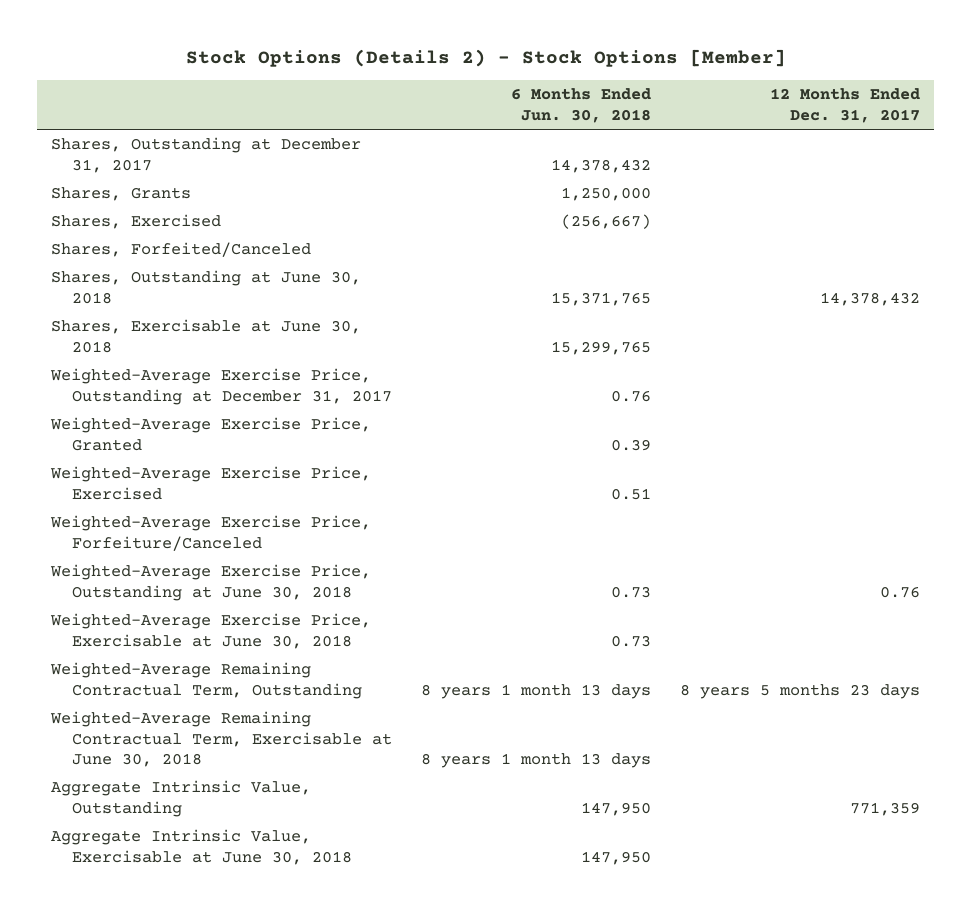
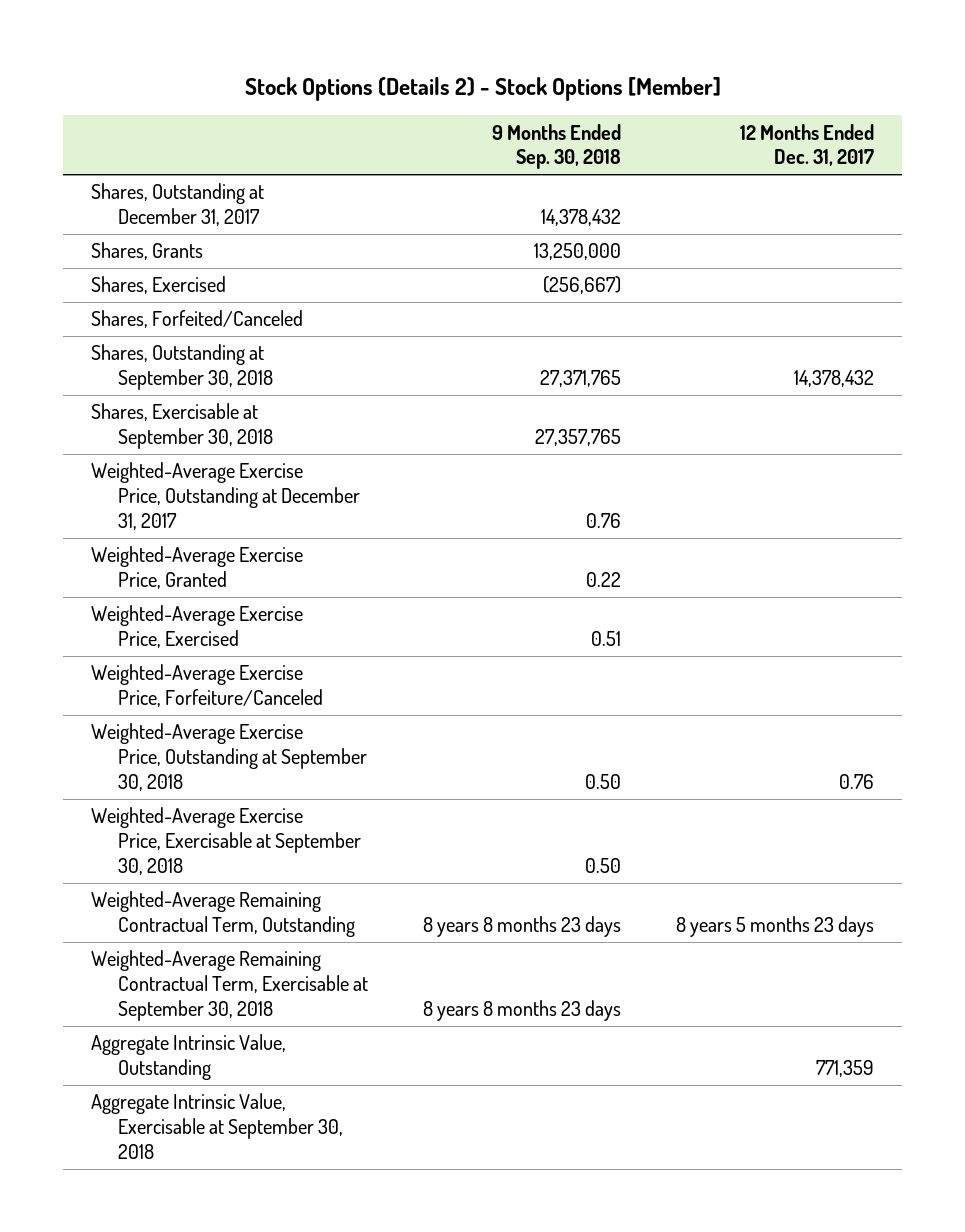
[510,88,651,123] 6 Months Ended Jun. 30, 2018 -> none
none -> [492,123,622,170] 9 Months Ended Sep. 30, 2018
[51,270,362,304] Shares, Outstanding at June 30, 2018 -> [91,344,274,391] Shares, Outstanding at September 30, 2018
[51,319,362,353] Shares, Exercisable at June 30, 2018 -> [91,403,274,450] Shares, Exercisable at September 30, 2018
[50,564,372,601] Weighted-Average Exercise Price, Outstanding at June 30, 2018 -> [91,723,368,792] Weighted-Average Exercise Price, Outstanding at September 30, 2018
[50,613,372,649] Weighted-Average Exercise Price, Exercisable at June 30, 2018 -> [91,807,362,876] Weighted-Average Exercise Price, Exercisable at September 30, 2018
[50,711,392,768] Weighted-Average Remaining Contractual Term, Exercisable at June 30, 2018 -> [91,950,369,1022] Weighted-Average Remaining Contractual Term, Exercisable at September 30, 2018
[51,829,352,865] Aggregate Intrinsic Value, Exercisable at June 30, 2018 -> [91,1093,344,1160] Aggregate Intrinsic Value, Exercisable at September 30, 2018

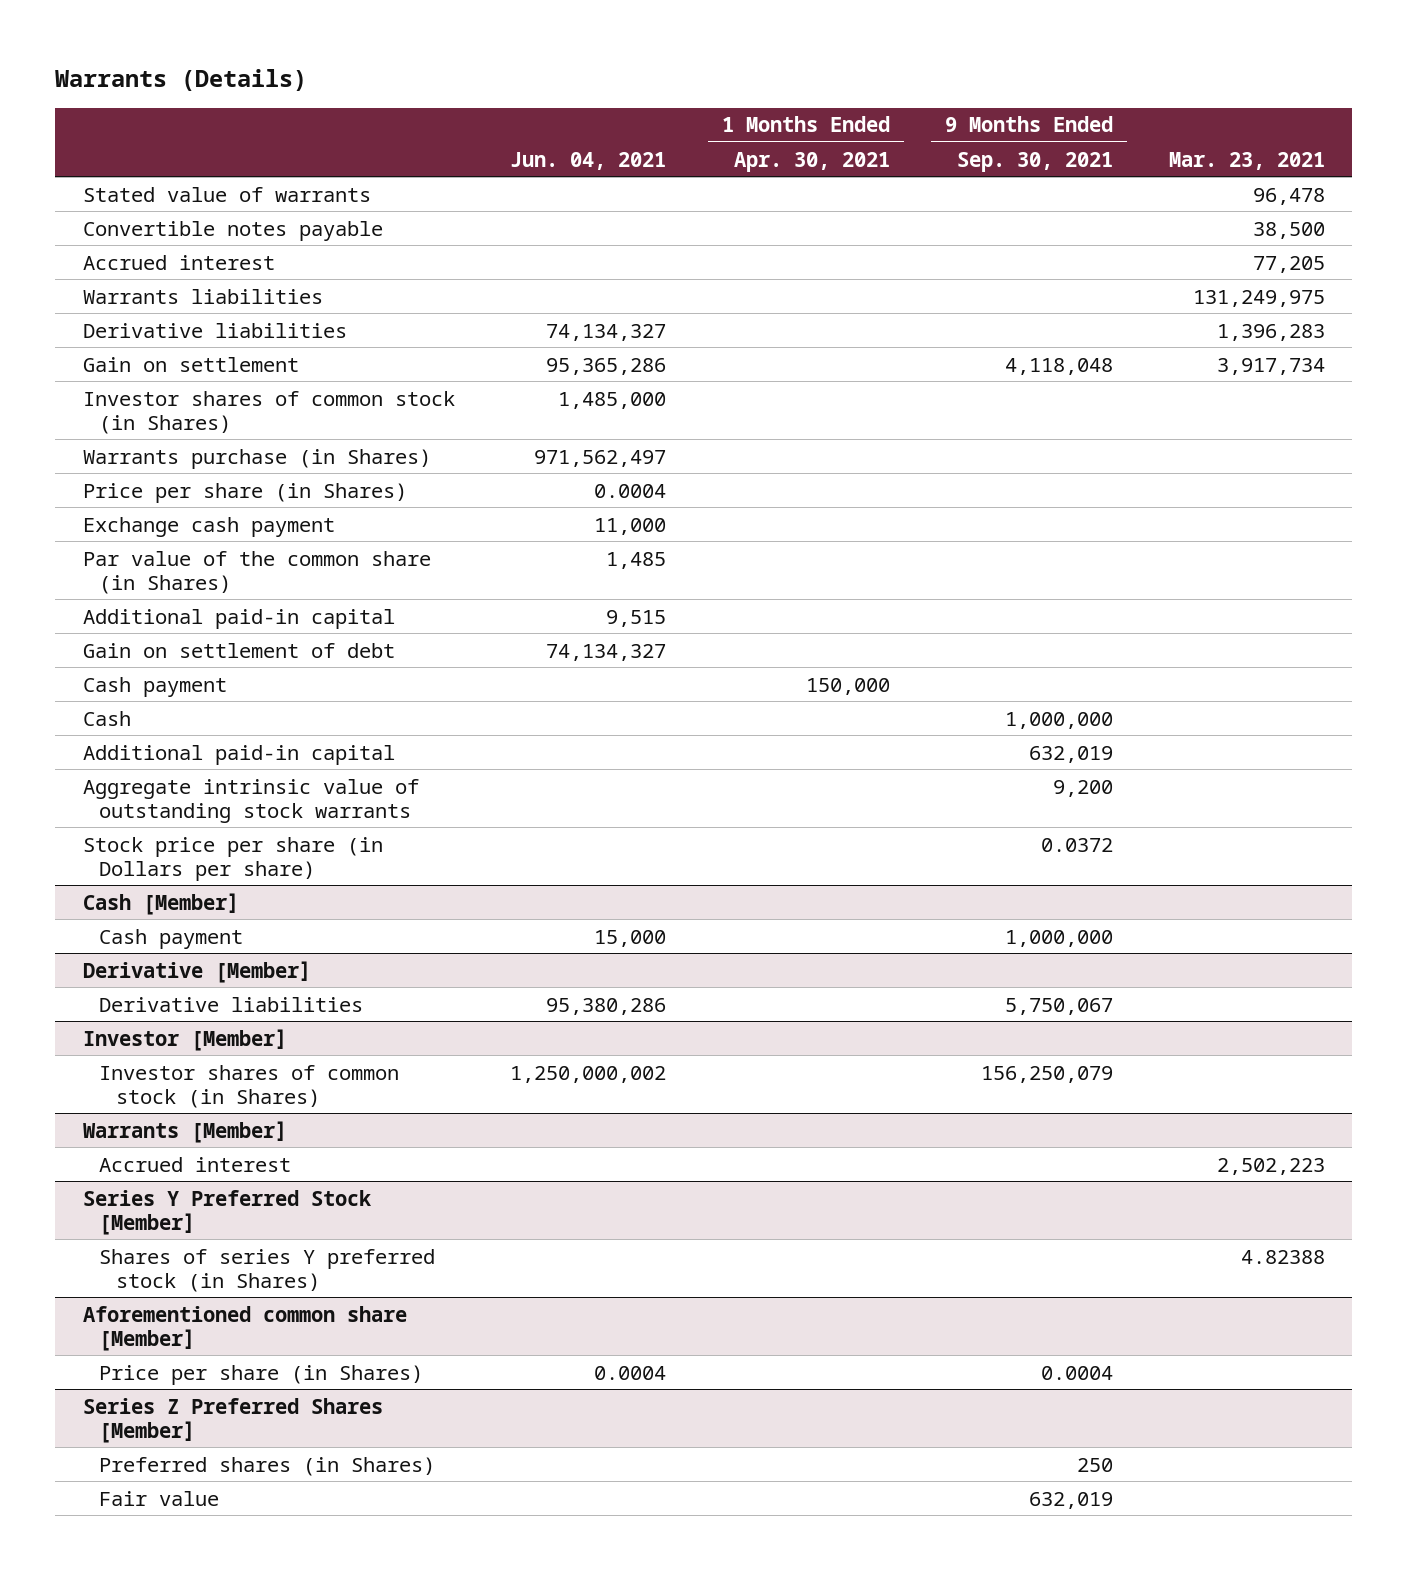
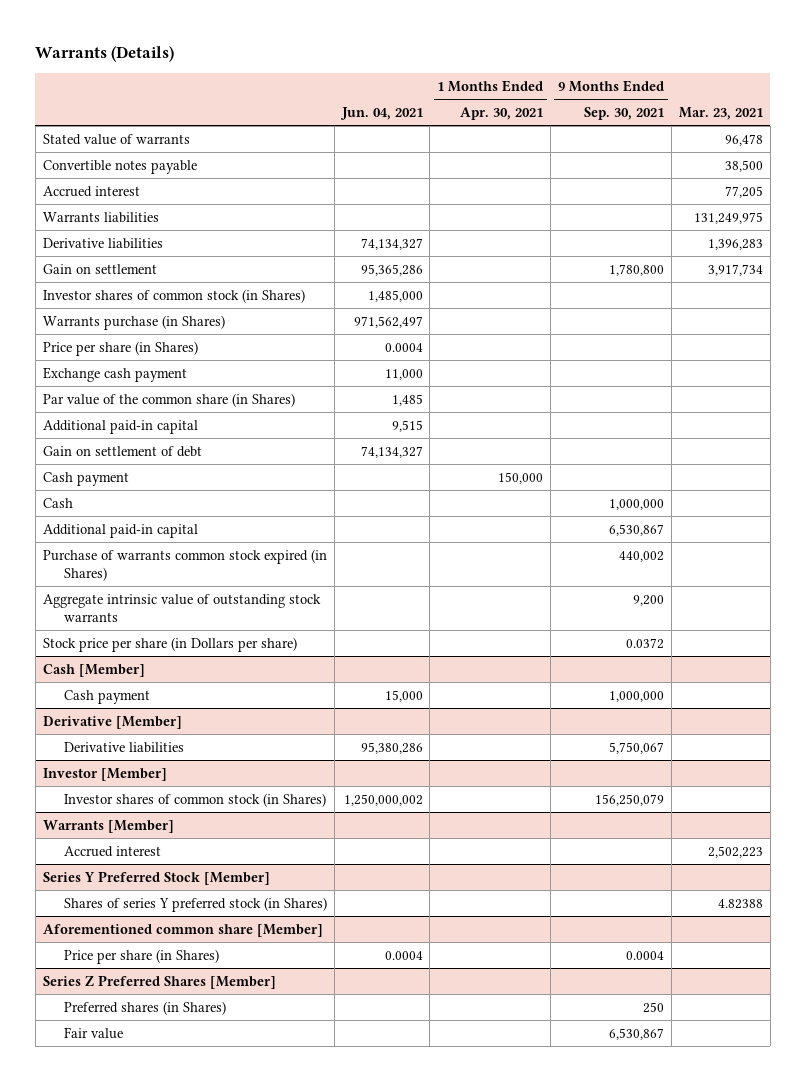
[1005,357,1114,375] 4,118,048 -> [609,263,665,276] 1,780,800
[1029,745,1114,763] 632,019 -> [609,523,665,536] 6,530,867
none -> [42,548,327,581] Purchase of warrants common stock expired (in Shares)
[1029,1491,1114,1509] 632,019 -> [609,1027,665,1040] 6,530,867

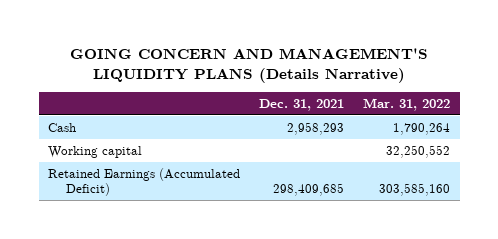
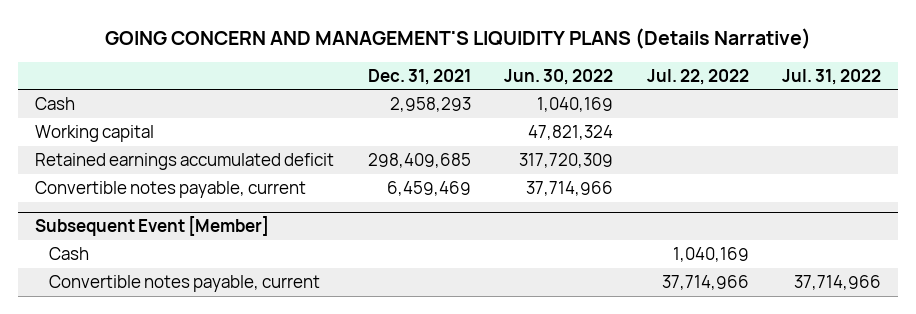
[363,98,451,112] Mar. 31, 2022 -> none
none -> [504,68,614,85] Jun. 30, 2022
none -> [646,68,749,85] Jul. 22, 2022
none -> [782,68,882,85] Jul. 31, 2022
[48,167,241,197] Retained Earnings (Accumulated Deficit) -> [35,153,335,171] Retained earnings accumulated deficit
none -> [35,181,307,199] Convertible notes payable, current
none -> [35,216,270,237] Subsequent Event [Member]
none -> [48,247,89,261] Cash
none -> [48,275,320,293] Convertible notes payable, current

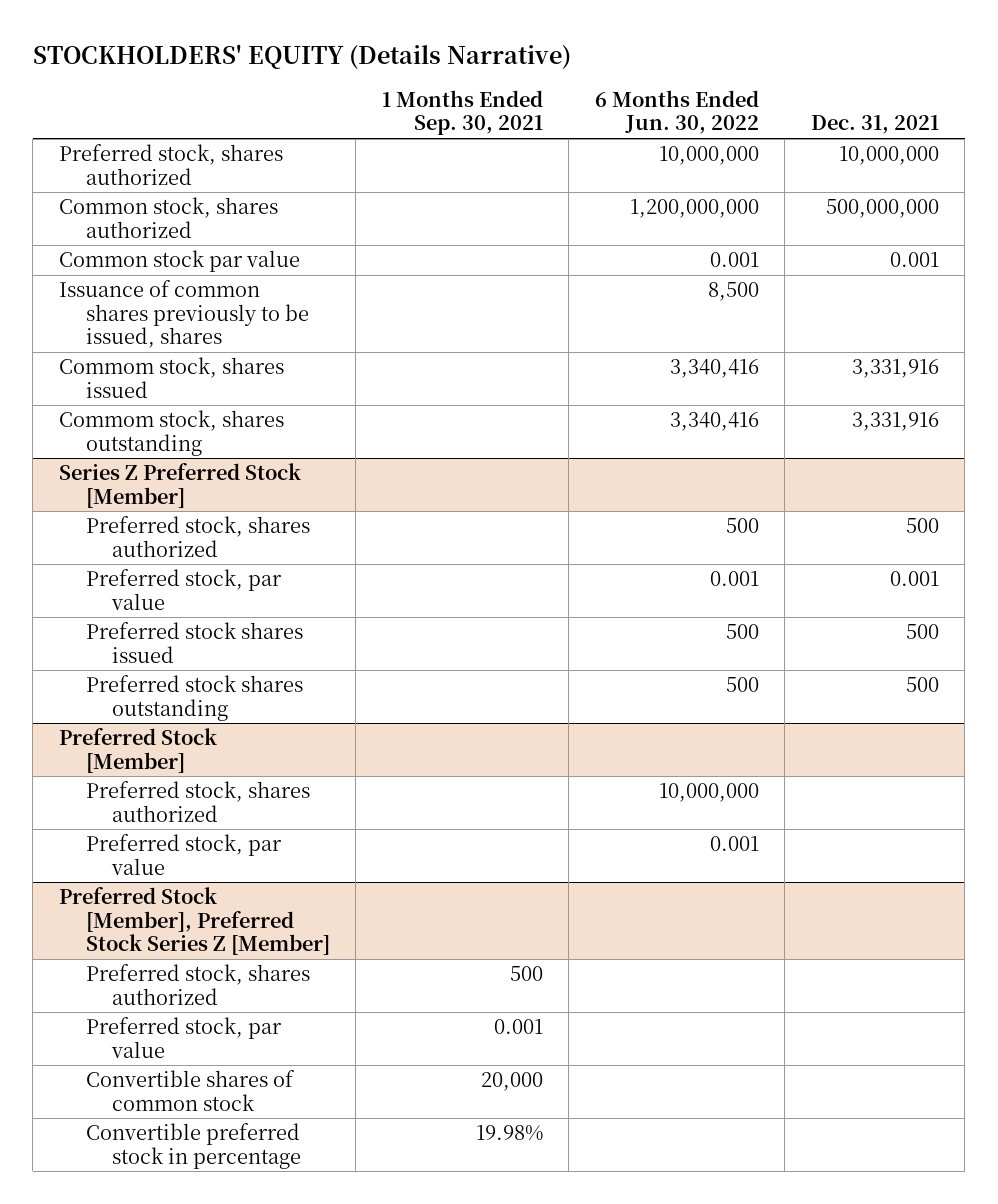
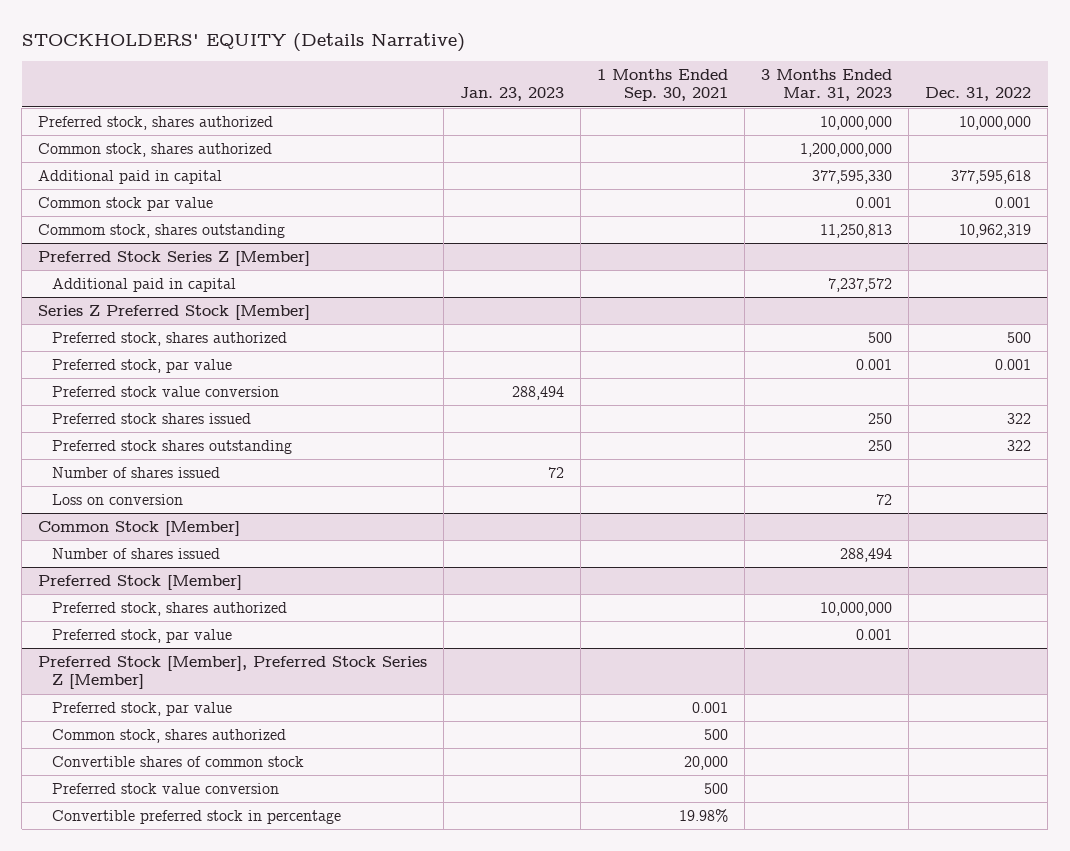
[594,89,759,135] 6 Months Ended Jun. 30, 2022 -> none
[810,115,939,135] Dec. 31, 2021 -> none
none -> [460,87,565,102] Jan. 23, 2023
none -> [761,68,893,102] 3 Months Ended Mar. 31, 2023
none -> [925,87,1032,102] Dec. 31, 2022
none -> [38,169,223,184] Additional paid in capital
[58,280,309,349] Issuance of common shares previously to be issued, shares -> none
[58,357,284,398] Commom stock, shares issued -> none
none -> [38,250,311,266] Preferred Stock Series Z [Member]
none -> [52,277,237,292] Additional paid in capital
none -> [52,385,280,397] Preferred stock value conversion
none -> [52,466,221,478] Number of shares issued
none -> [52,493,184,505] Loss on conversion
none -> [38,520,241,536] Common Stock [Member]
none -> [52,547,221,559] Number of shares issued
[85,964,310,1005] Preferred stock, shares authorized -> none
none -> [52,728,287,743] Common stock, shares authorized
none -> [52,782,280,794] Preferred stock value conversion

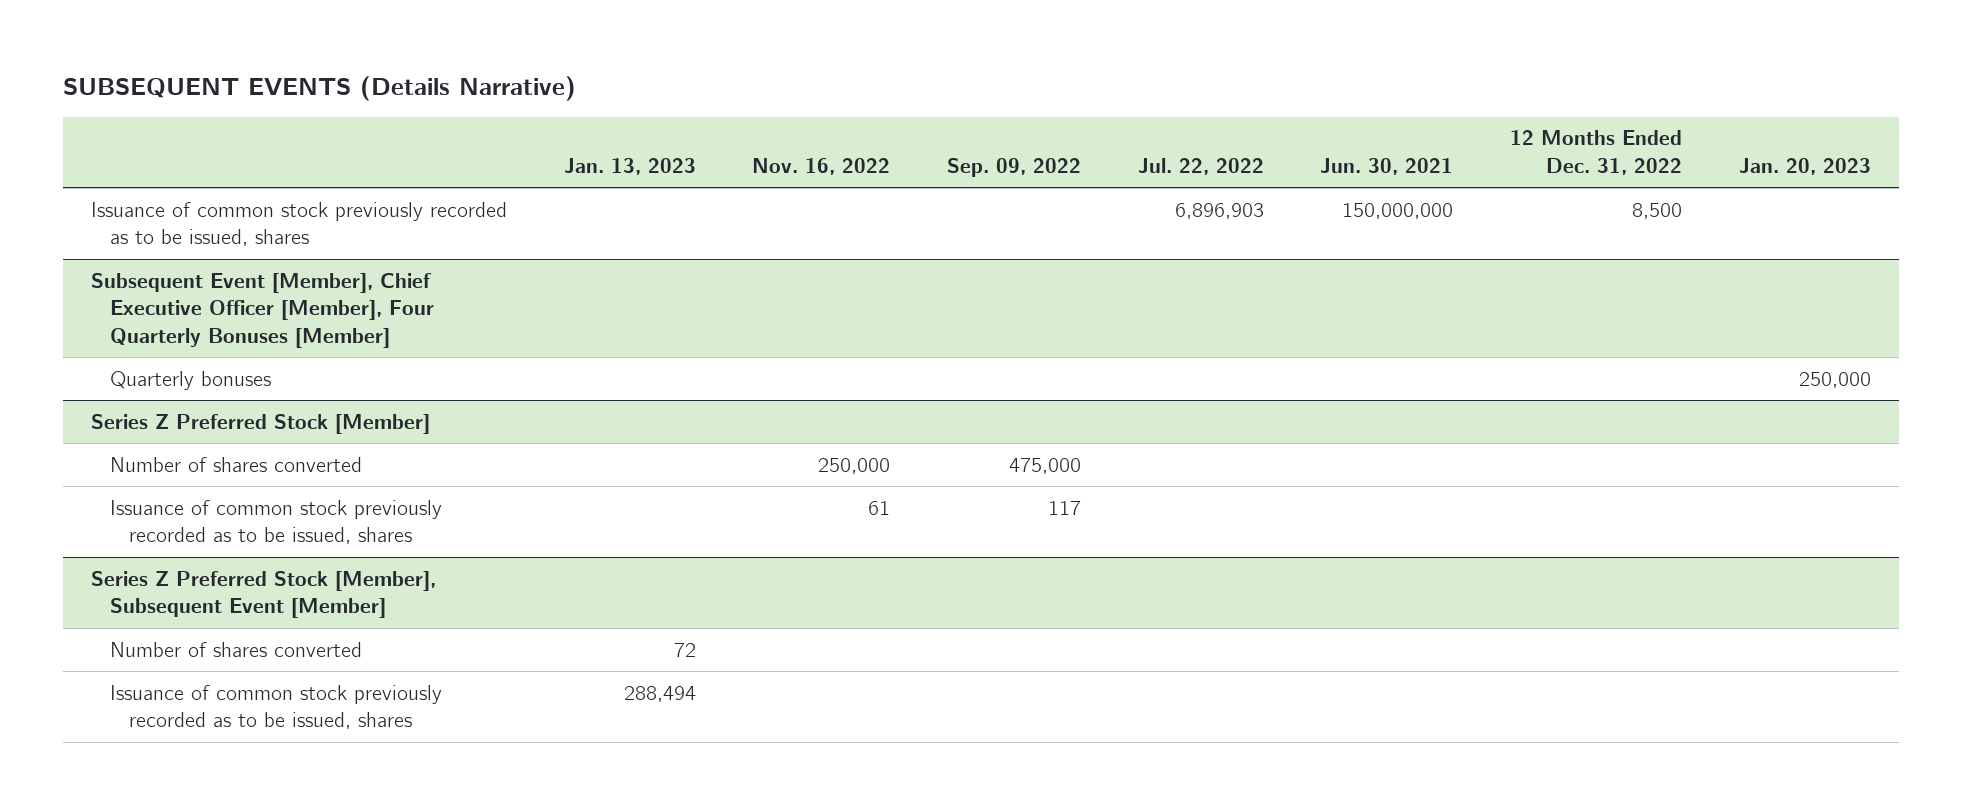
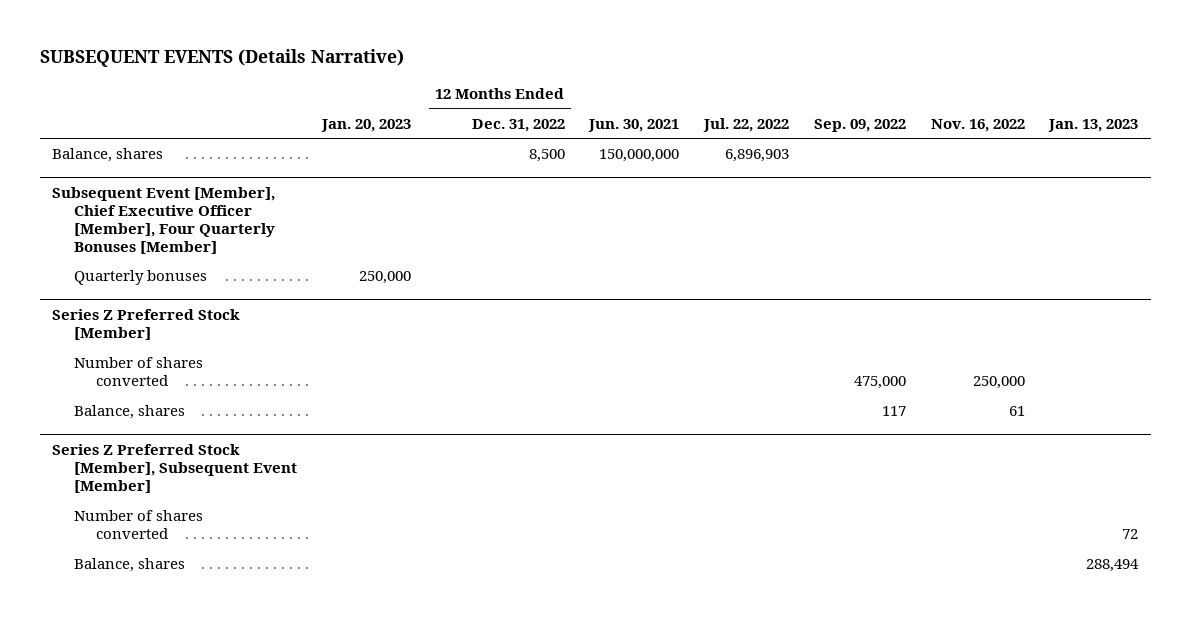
[90,201,507,247] Issuance of common stock previously recorded as to be issued, shares -> [51,148,163,163] Balance, shares
[109,499,442,545] Issuance of common stock previously recorded as to be issued, shares -> [74,405,186,420] Balance, shares
[109,684,442,730] Issuance of common stock previously recorded as to be issued, shares -> [74,558,186,573] Balance, shares

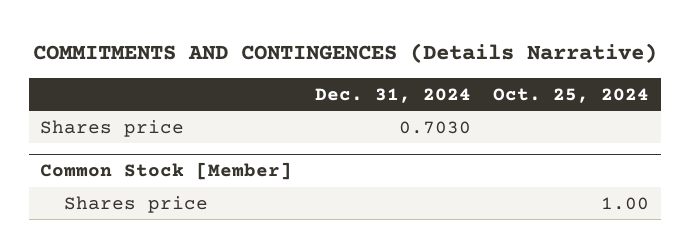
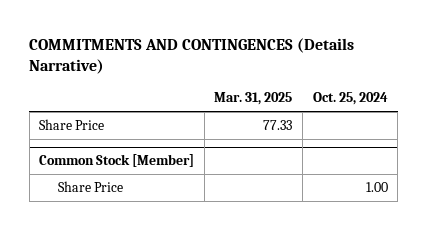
[314,87,471,103] Dec. 31, 2024 -> none
none -> [214,91,293,105] Mar. 31, 2025
[39,119,184,137] Shares price -> [39,119,105,131] Share Price
[63,195,208,213] Shares price -> [58,181,124,193] Share Price

